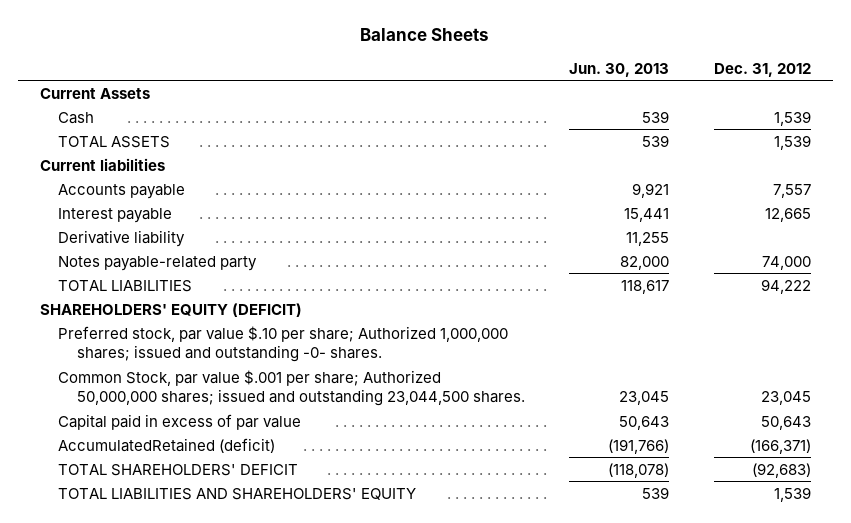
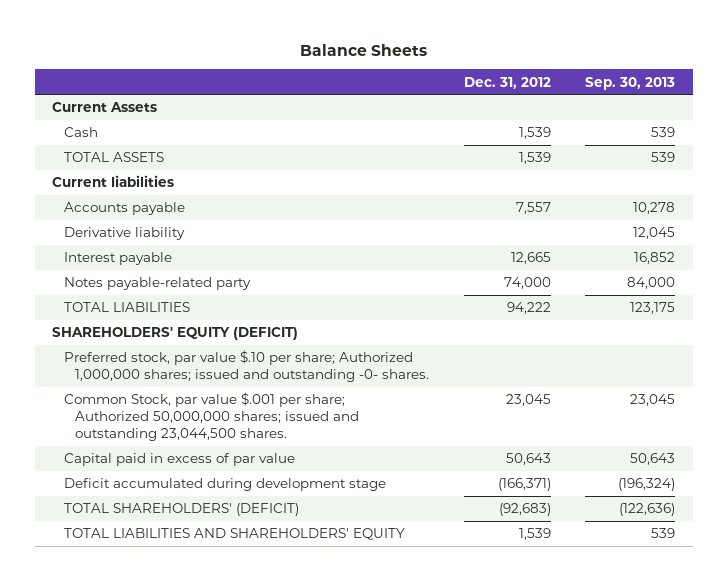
[569,62,670,77] Jun. 30, 2013 -> none
none -> [585,76,676,90] Sep. 30, 2013
[58,207,173,223] Interest payable -> [63,252,172,266] Interest payable
[58,437,276,453] AccumulatedRetained (deficit) -> [63,478,386,492] Deficit accumulated during development stage
[58,463,299,476] TOTAL SHAREHOLDERS' DEFICIT -> [63,503,299,517] TOTAL SHAREHOLDERS' (DEFICIT)

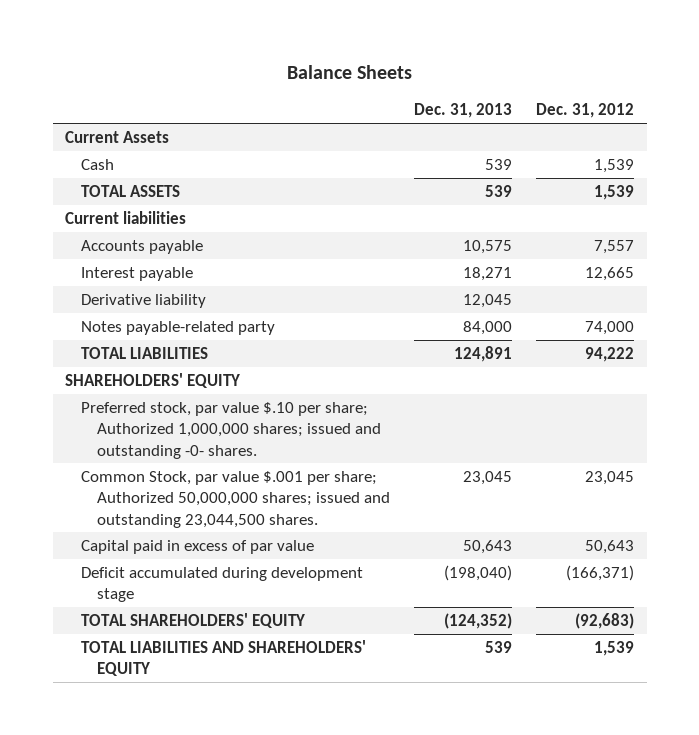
[585,76,676,90] Sep. 30, 2013 -> none
none -> [414,103,513,119] Dec. 31, 2013
[63,227,185,241] Derivative liability -> [80,294,206,309] Derivative liability
[52,327,299,341] SHAREHOLDERS' EQUITY (DEFICIT) -> [64,373,240,389] SHAREHOLDERS' EQUITY
[63,503,299,517] TOTAL SHAREHOLDERS' (DEFICIT) -> [80,613,305,629] TOTAL SHAREHOLDERS' EQUITY

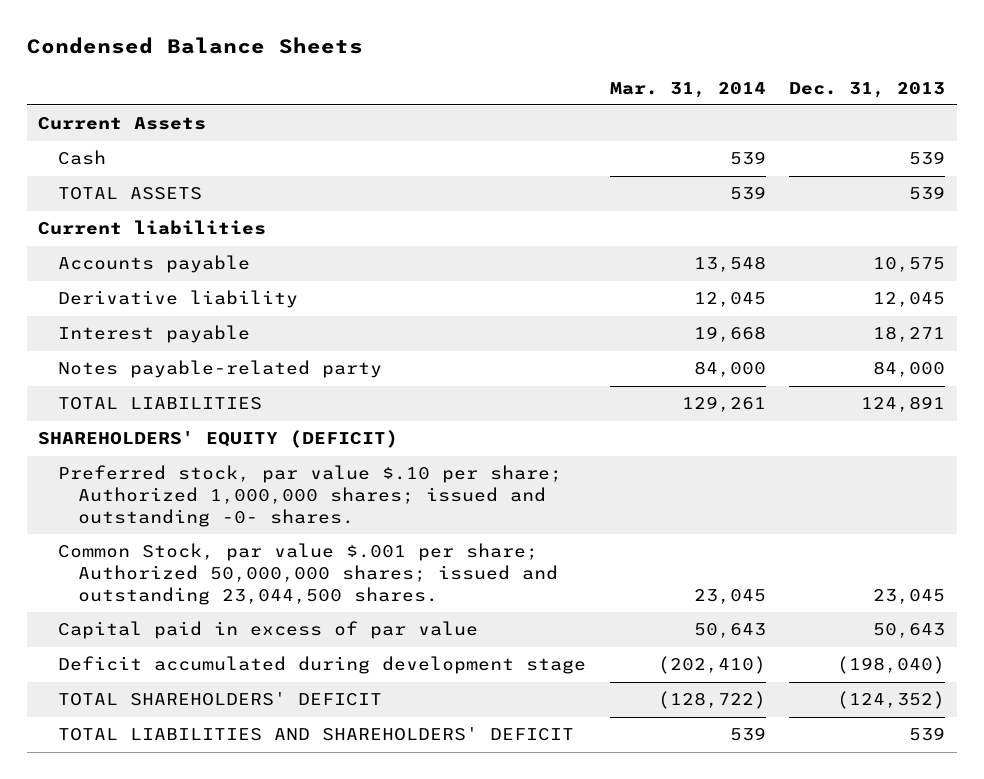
[286,65,412,80] Balance Sheets -> [26,37,363,55] Condensed Balance Sheets
[536,103,635,119] Dec. 31, 2012 -> none
none -> [609,81,766,98] Mar. 31, 2014
[80,267,193,282] Interest payable -> [57,325,250,344] Interest payable
[64,373,240,389] SHAREHOLDERS' EQUITY -> [38,430,399,449] SHAREHOLDERS' EQUITY (DEFICIT)
[80,613,305,629] TOTAL SHAREHOLDERS' EQUITY -> [57,692,382,707] TOTAL SHAREHOLDERS' DEFICIT
[80,640,366,677] TOTAL LIABILITIES AND SHAREHOLDERS' EQUITY -> [57,727,574,742] TOTAL LIABILITIES AND SHAREHOLDERS' DEFICIT

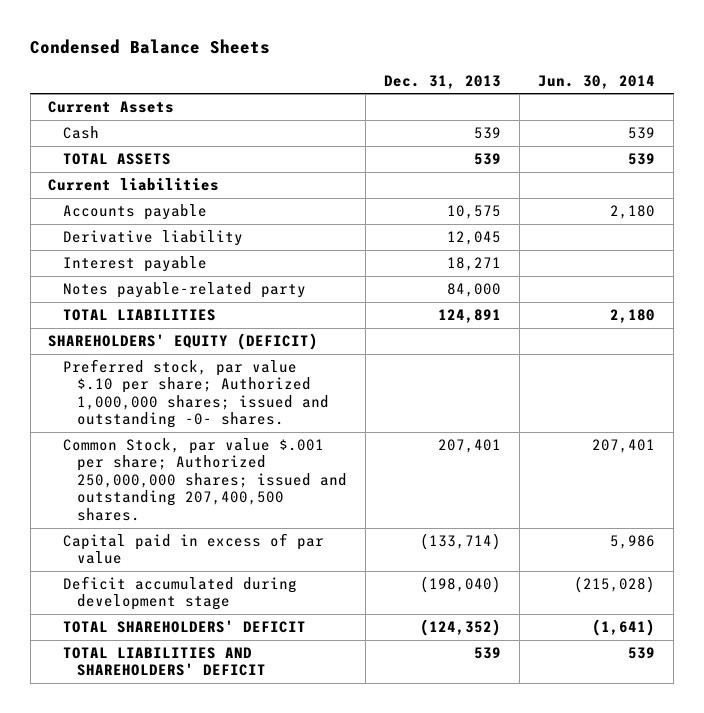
[609,81,766,98] Mar. 31, 2014 -> none
none -> [538,74,656,89] Jun. 30, 2014
[57,543,558,605] Common Stock, par value $.001 per share; Authorized 50,000,000 shares; issued and outstanding 23,044,500 shares. -> [62,437,348,521] Common Stock, par value $.001 per share; Authorized 250,000,000 shares; issued and outstanding 207,400,500 shares.
[873,588,946,604] 23,045 -> [438,438,502,453] 207,401
[873,623,946,639] 50,643 -> [420,532,502,550] (133,714)

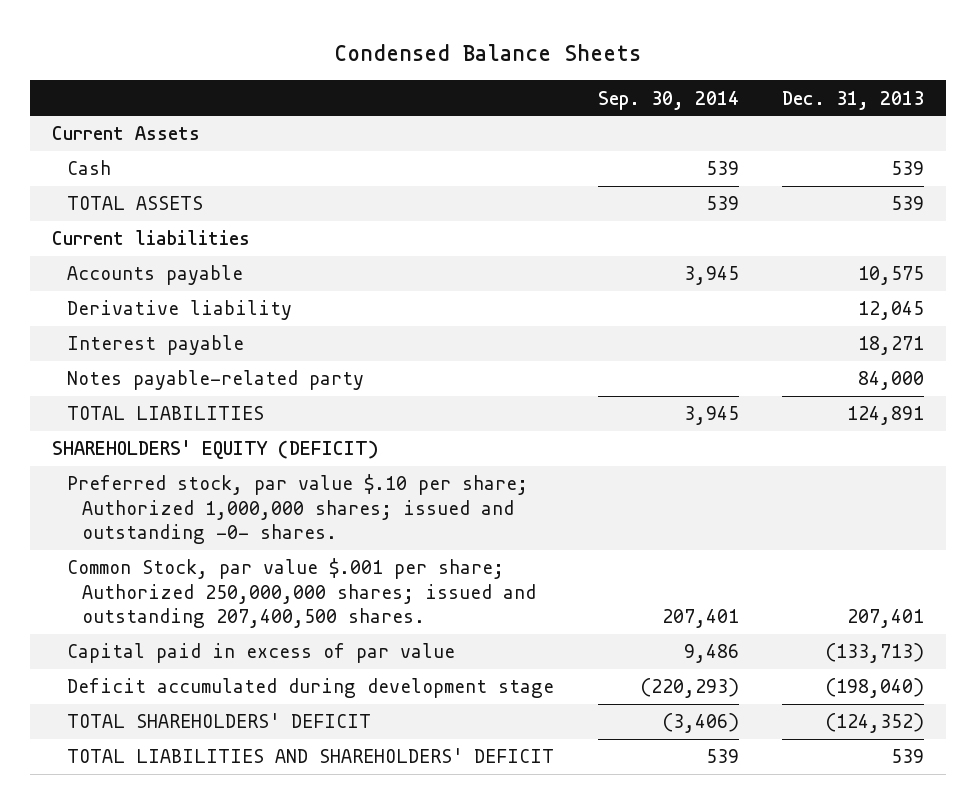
[538,74,656,89] Jun. 30, 2014 -> none
none -> [597,90,739,110] Sep. 30, 2014
[420,532,502,550] (133,714) -> [825,643,925,664] (133,713)

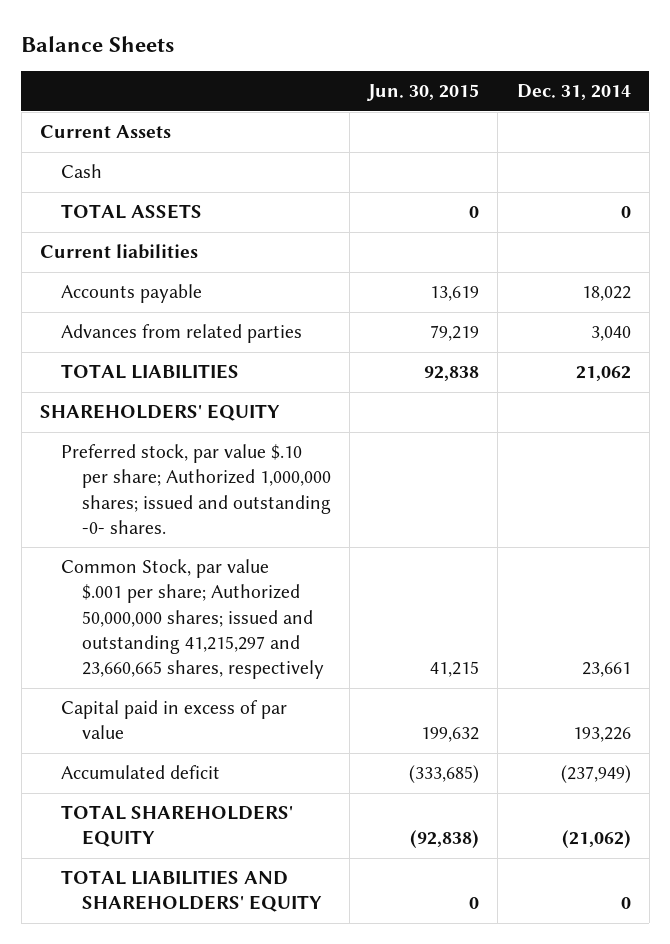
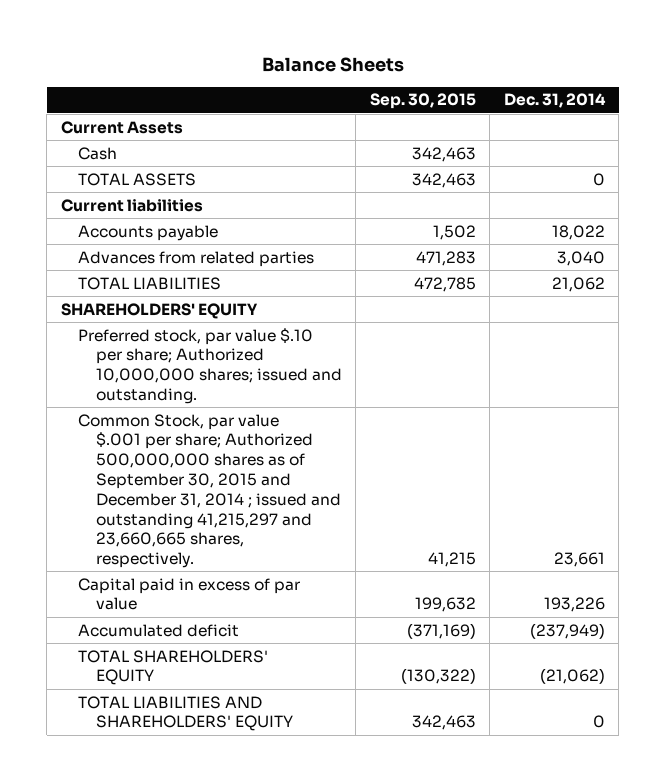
[367,84,480,102] Jun. 30, 2015 -> none
none -> [369,93,476,110] Sep. 30, 2015
[60,444,332,534] Preferred stock, par value $.10 per share; Authorized 1,000,000 shares; issued and outstanding -0- shares. -> [78,327,342,405] Preferred stock, par value $.10 per share; Authorized 10,000,000 shares; issued and outstanding.
[60,559,325,680] Common Stock, par value $.001 per share; Authorized 50,000,000 shares; issued and outstanding 41,215,297 and 23,660,665 shares, respectively -> [78,413,341,569] Common Stock, par value $.001 per share; Authorized 500,000,000 shares as of September 30, 2015 and December 31, 2014 ; issued and outstanding 41,215,297 and 23,660,665 shares, respectively.

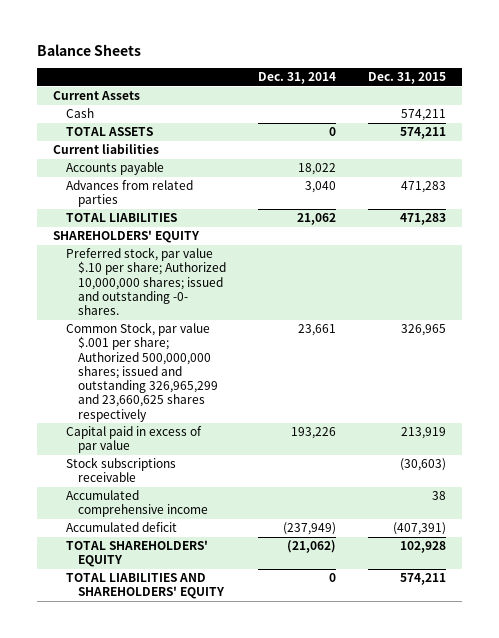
[369,93,476,110] Sep. 30, 2015 -> none
none -> [368,72,447,85] Dec. 31, 2015
[78,327,342,405] Preferred stock, par value $.10 per share; Authorized 10,000,000 shares; issued and outstanding. -> [65,247,227,316] Preferred stock, par value $.10 per share; Authorized 10,000,000 shares; issued and outstanding -0- shares.
[78,413,341,569] Common Stock, par value $.001 per share; Authorized 500,000,000 shares as of September 30, 2015 and December 31, 2014 ; issued and outstanding 41,215,297 and 23,660,665 shares, respectively. -> [65,322,219,422] Common Stock, par value $.001 per share; Authorized 500,000,000 shares; issued and outstanding 326,965,299 and 23,660,625 shares respectively
none -> [65,457,176,483] Stock subscriptions receivable
none -> [65,490,209,518] Accumulated comprehensive income

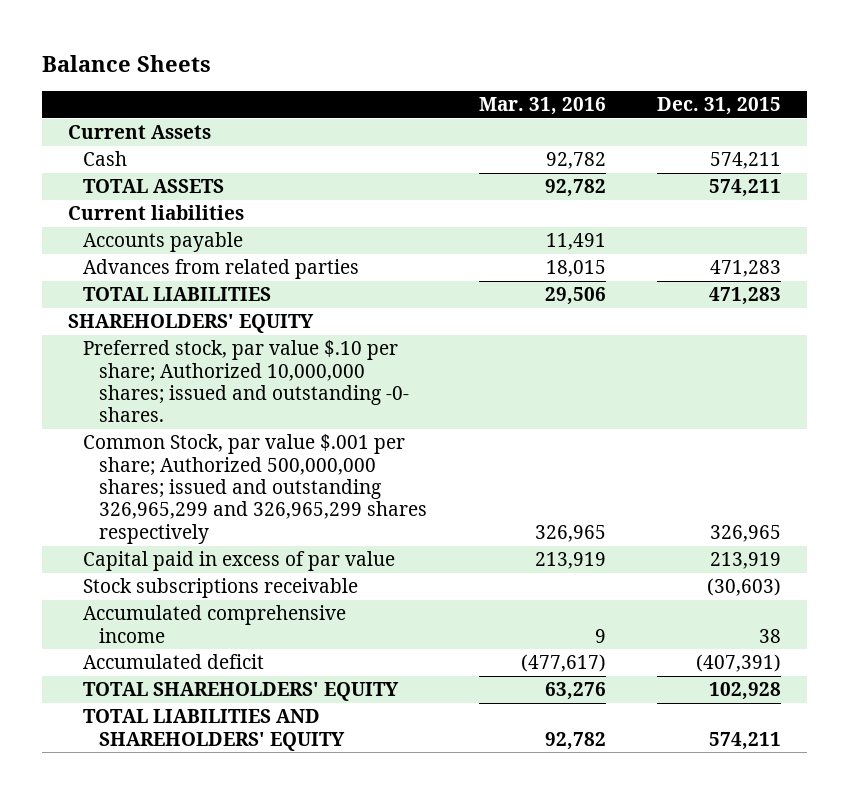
[258,72,337,85] Dec. 31, 2014 -> none
none -> [478,96,606,115] Mar. 31, 2016
[65,322,219,422] Common Stock, par value $.001 per share; Authorized 500,000,000 shares; issued and outstanding 326,965,299 and 23,660,625 shares respectively -> [83,434,427,544] Common Stock, par value $.001 per share; Authorized 500,000,000 shares; issued and outstanding 326,965,299 and 326,965,299 shares respectively

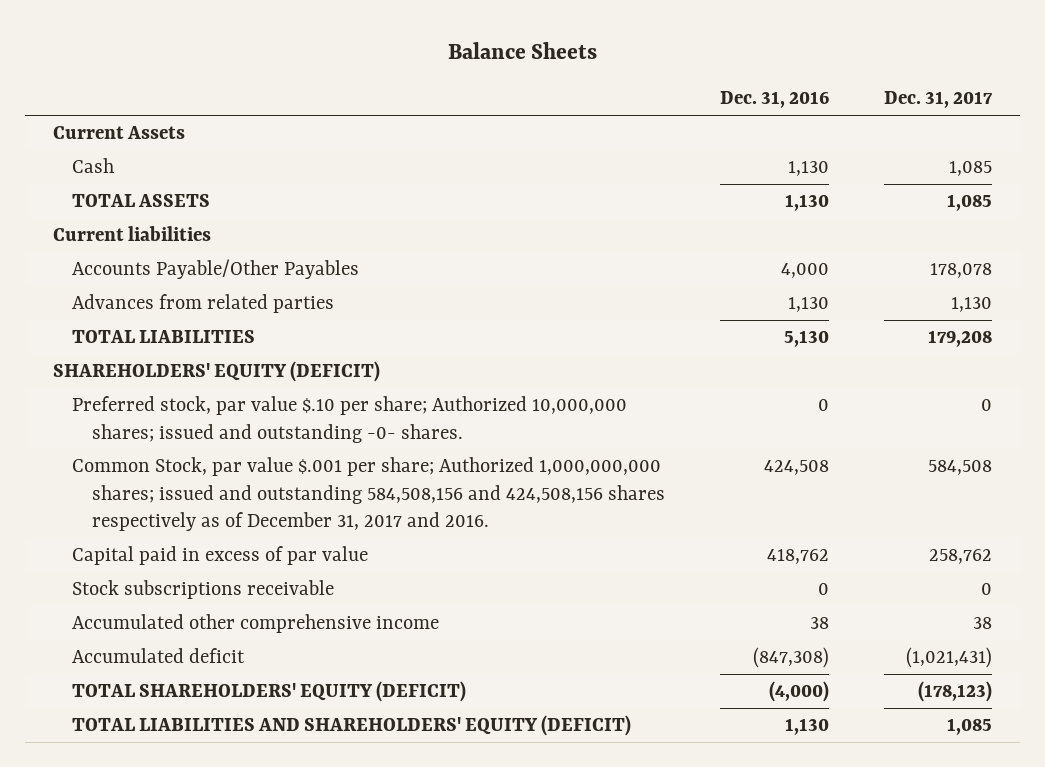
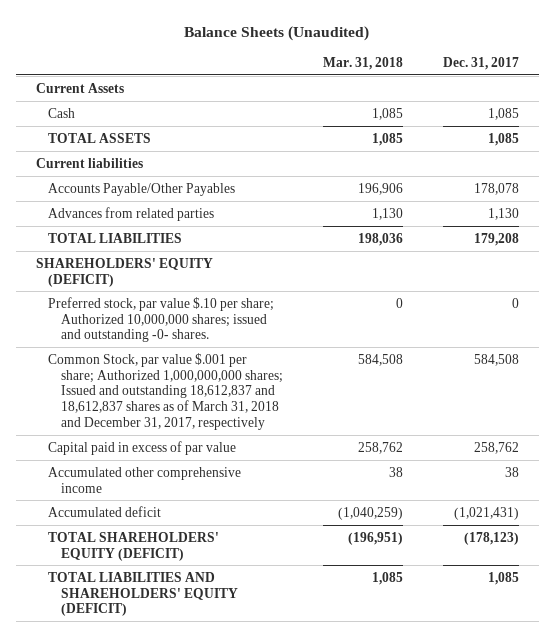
[447,42,597,60] Balance Sheets -> [184,25,370,41] Balance Sheets (Unaudited)
[719,91,829,109] Dec. 31, 2016 -> none
none -> [322,56,403,70] Mar. 31, 2018
[72,457,665,532] Common Stock, par value $.001 per share; Authorized 1,000,000,000 shares; issued and outstanding 584,508,156 and 424,508,156 shares respectively as of December 31, 2017 and 2016. -> [48,352,283,431] Common Stock, par value $.001 per share; Authorized 1,000,000,000 shares; Issued and outstanding 18,612,837 and 18,612,837 shares as of March 31, 2018 and December 31, 2017, respectively
[72,580,335,600] Stock subscriptions receivable -> none

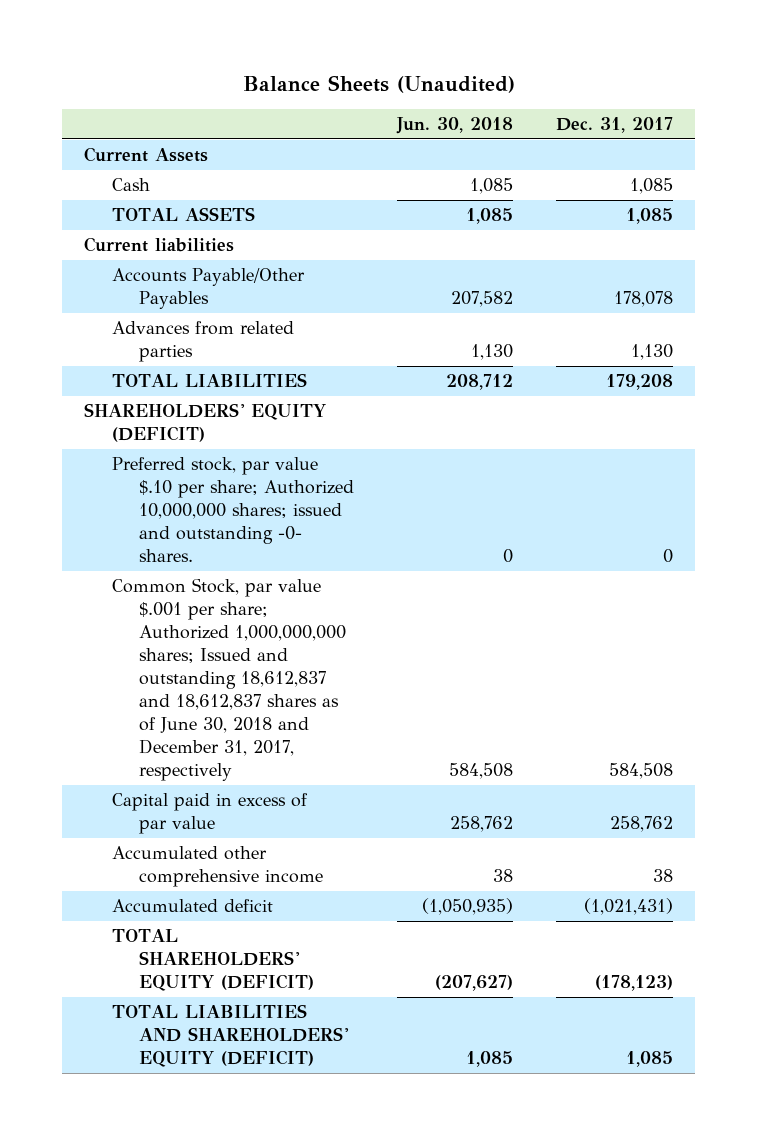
[322,56,403,70] Mar. 31, 2018 -> none
none -> [396,116,514,134] Jun. 30, 2018
[48,352,283,431] Common Stock, par value $.001 per share; Authorized 1,000,000,000 shares; Issued and outstanding 18,612,837 and 18,612,837 shares as of March 31, 2018 and December 31, 2017, respectively -> [111,578,347,782] Common Stock, par value $.001 per share; Authorized 1,000,000,000 shares; Issued and outstanding 18,612,837 and 18,612,837 shares as of June 30, 2018 and December 31, 2017, respectively

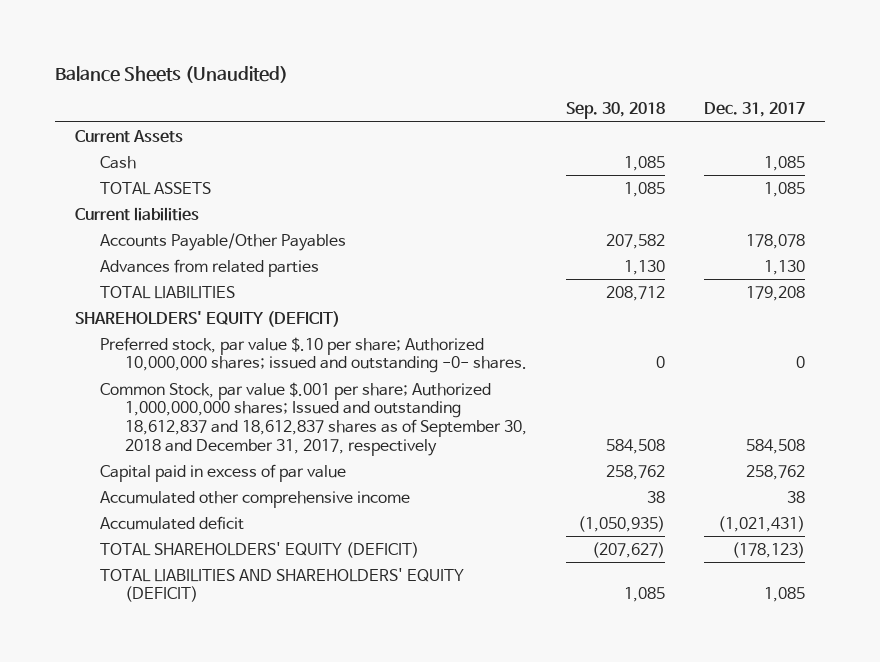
[396,116,514,134] Jun. 30, 2018 -> none
none -> [566,102,666,120] Sep. 30, 2018
[111,578,347,782] Common Stock, par value $.001 per share; Authorized 1,000,000,000 shares; Issued and outstanding 18,612,837 and 18,612,837 shares as of June 30, 2018 and December 31, 2017, respectively -> [100,381,528,456] Common Stock, par value $.001 per share; Authorized 1,000,000,000 shares; Issued and outstanding 18,612,837 and 18,612,837 shares as of September 30, 2018 and December 31, 2017, respectively

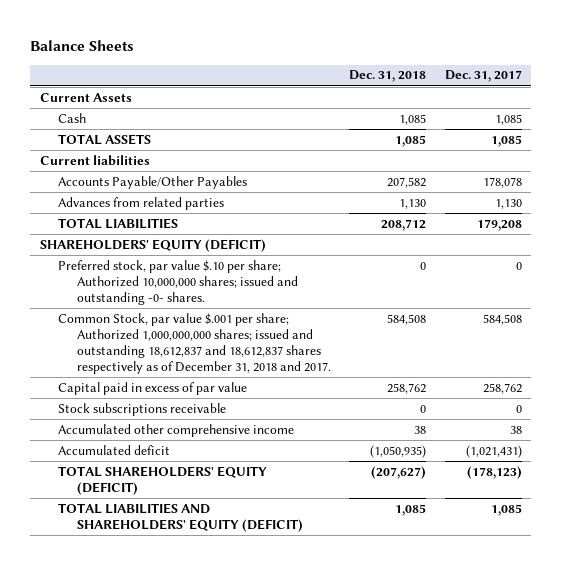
[55,65,289,83] Balance Sheets (Unaudited) -> [30,40,135,52] Balance Sheets
[566,102,666,120] Sep. 30, 2018 -> none
none -> [349,70,427,83] Dec. 31, 2018
[100,381,528,456] Common Stock, par value $.001 per share; Authorized 1,000,000,000 shares; Issued and outstanding 18,612,837 and 18,612,837 shares as of September 30, 2018 and December 31, 2017, respectively -> [58,312,331,375] Common Stock, par value $.001 per share; Authorized 1,000,000,000 shares; issued and outstanding 18,612,837 and 18,612,837 shares respectively as of December 31, 2018 and 2017.
none -> [58,402,227,416] Stock subscriptions receivable

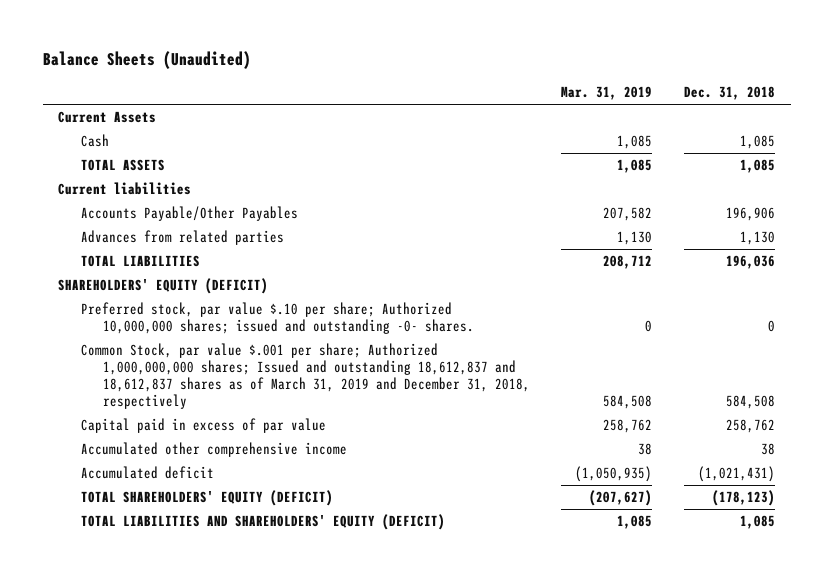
[30,40,135,52] Balance Sheets -> [42,51,251,70] Balance Sheets (Unaudited)
[445,70,523,83] Dec. 31, 2017 -> none
none -> [561,86,653,101] Mar. 31, 2019
[387,176,427,188] 207,582 -> [726,207,776,222] 196,906
[381,218,427,231] 208,712 -> [726,255,776,270] 196,036
[58,312,331,375] Common Stock, par value $.001 per share; Authorized 1,000,000,000 shares; issued and outstanding 18,612,837 and 18,612,837 shares respectively as of December 31, 2018 and 2017. -> [80,343,530,410] Common Stock, par value $.001 per share; Authorized 1,000,000,000 shares; Issued and outstanding 18,612,837 and 18,612,837 shares as of March 31, 2019 and December 31, 2018, respectively
[58,402,227,416] Stock subscriptions receivable -> none
[370,444,427,458] (1,050,935) -> [698,466,776,483] (1,021,431)
[371,465,427,479] (207,627) -> [712,490,776,507] (178,123)

